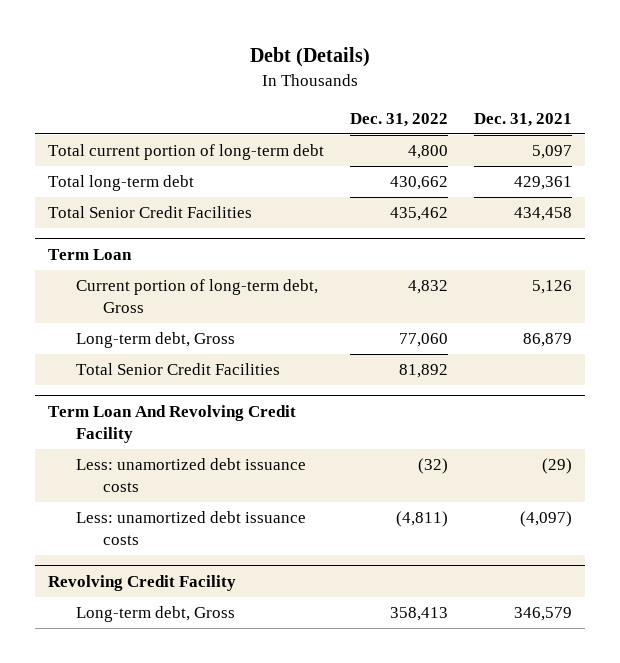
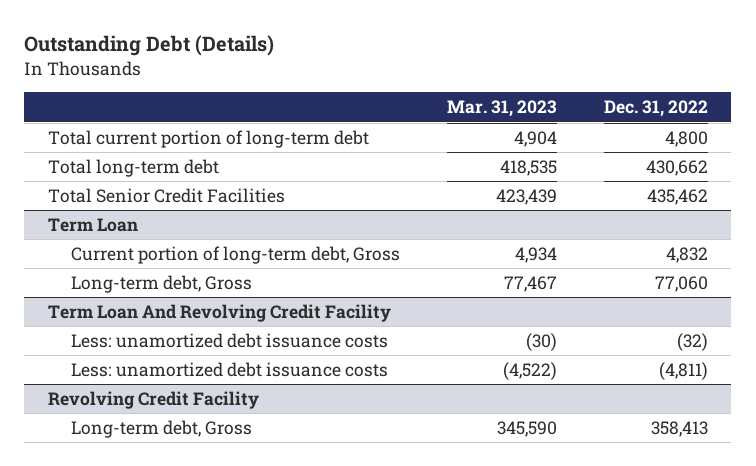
[250,47,371,68] Debt (Details) -> [24,35,275,57] Outstanding Debt (Details)
[473,112,572,127] Dec. 31, 2021 -> none
none -> [446,100,557,118] Mar. 31, 2023
[75,363,280,376] Total Senior Credit Facilities -> none

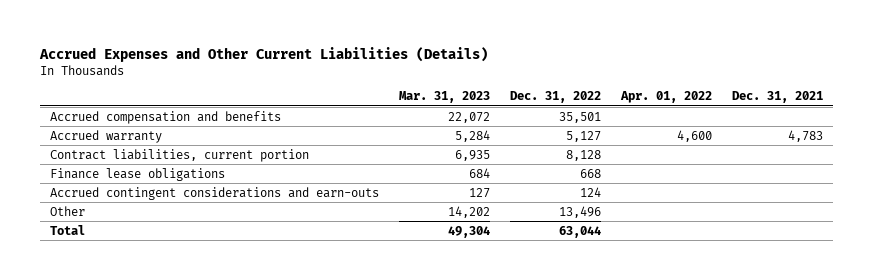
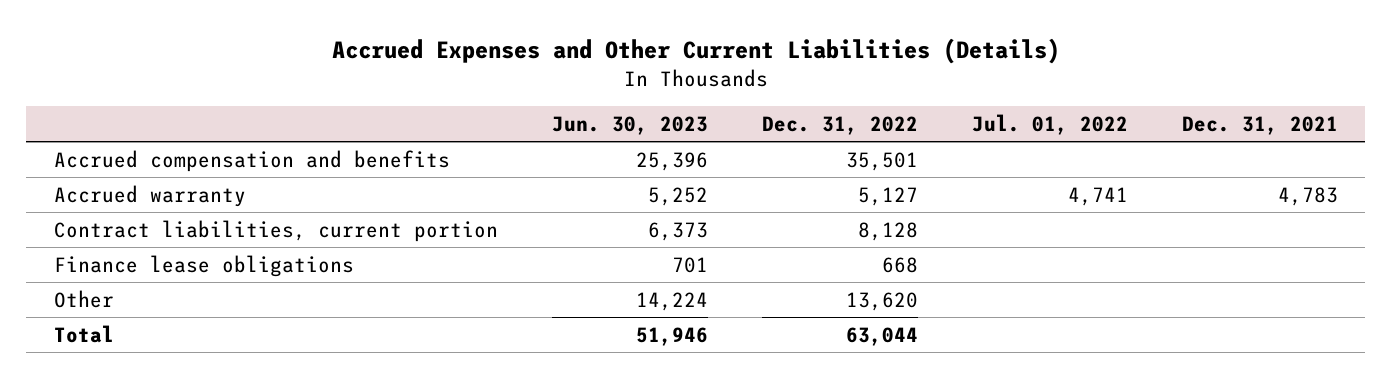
[399,91,491,104] Mar. 31, 2023 -> none
[619,91,712,104] Apr. 01, 2022 -> none
none -> [551,115,708,135] Jun. 30, 2023
none -> [971,113,1128,135] Jul. 01, 2022
[50,186,380,200] Accrued contingent considerations and earn-outs -> none
[559,205,602,218] 13,496 -> [845,291,918,311] 13,620

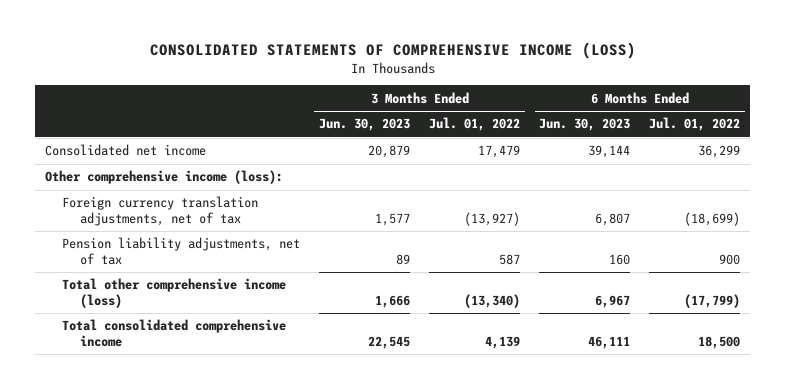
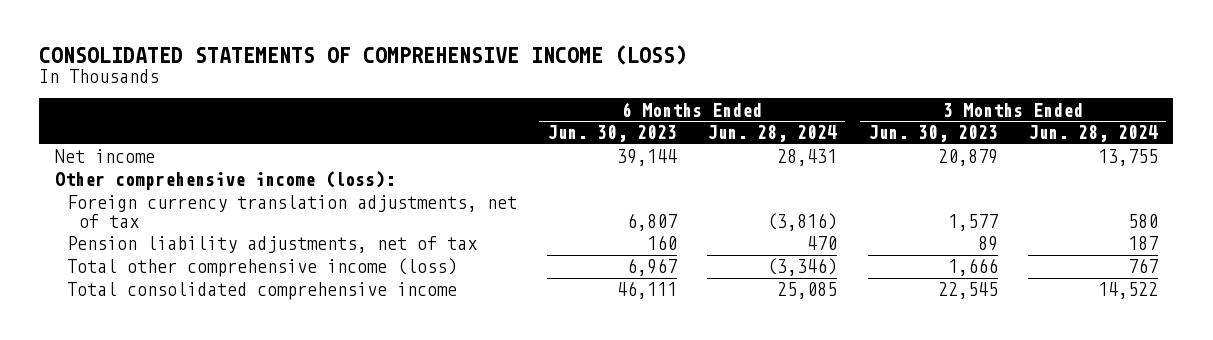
[429,117,521,132] Jul. 01, 2022 -> none
[649,117,741,132] Jul. 01, 2022 -> none
none -> [707,125,838,143] Jun. 28, 2024
none -> [1027,125,1158,143] Jun. 28, 2024
[44,144,206,157] Consolidated net income -> [54,149,155,164] Net income

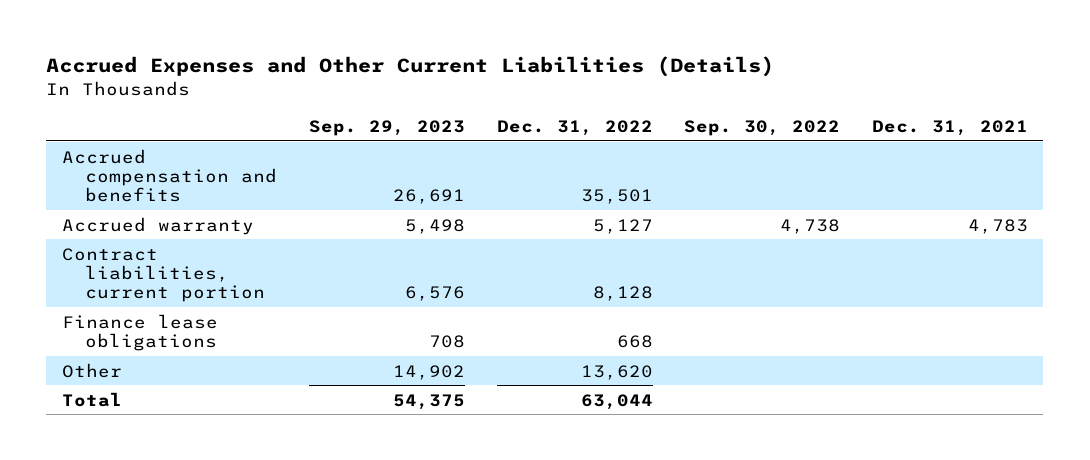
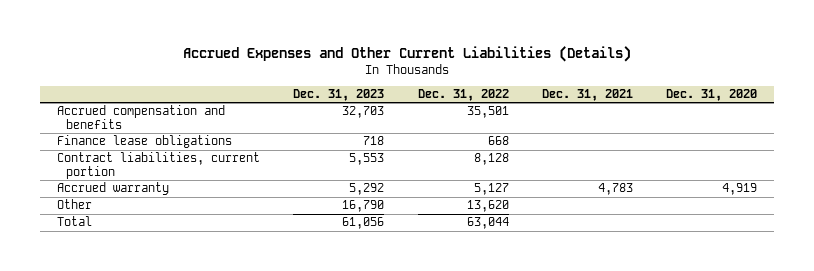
[308,119,465,136] Sep. 29, 2023 -> none
[684,119,841,136] Sep. 30, 2022 -> none
none -> [293,89,385,102] Dec. 31, 2023
none -> [666,89,758,102] Dec. 31, 2020
[62,247,266,303] Contract liabilities, current portion -> [57,152,261,179] Contract liabilities, current portion
[62,216,255,235] Accrued warranty -> [57,182,170,196] Accrued warranty

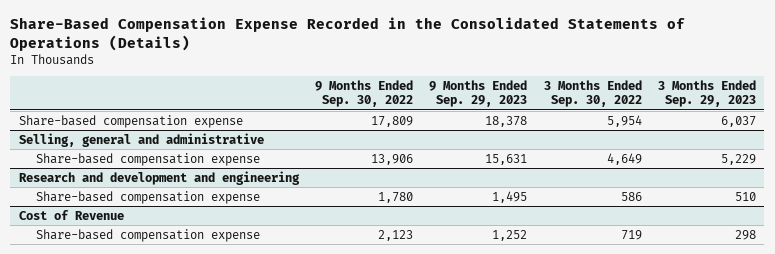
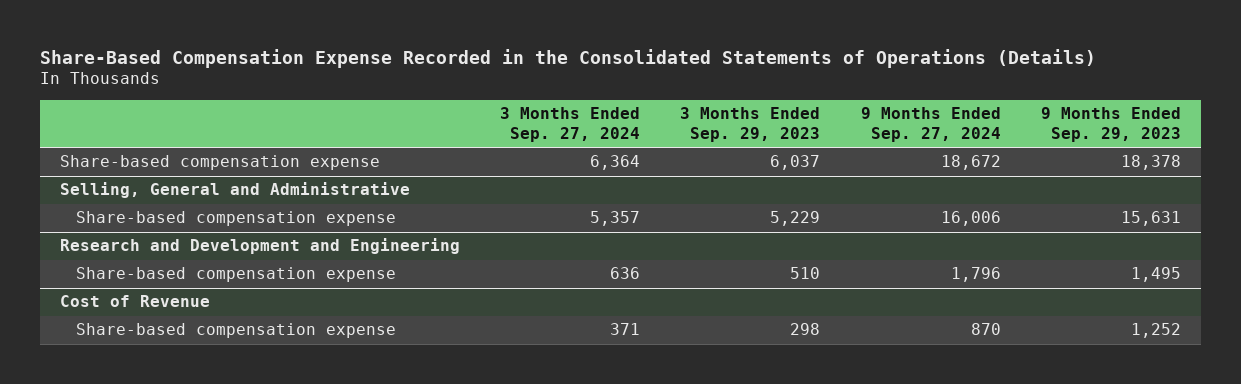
[314,79,413,108] 9 Months Ended Sep. 30, 2022 -> none
[543,79,642,108] 3 Months Ended Sep. 30, 2022 -> none
none -> [500,107,641,142] 3 Months Ended Sep. 27, 2024
none -> [860,107,1001,142] 9 Months Ended Sep. 27, 2024
[18,132,264,147] Selling, general and administrative -> [59,182,410,199] Selling, General and Administrative
[18,170,300,185] Research and development and engineering -> [59,238,460,255] Research and Development and Engineering

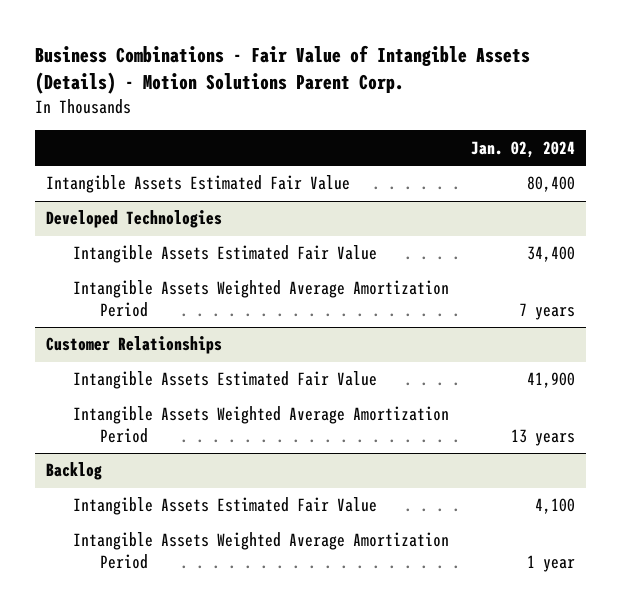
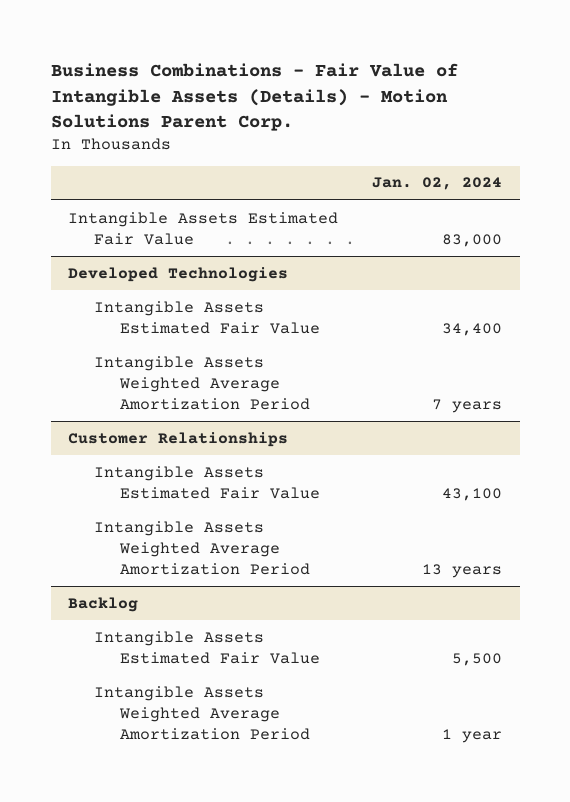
[526,176,575,193] 80,400 -> [442,233,503,247] 83,000
[526,372,575,389] 41,900 -> [442,487,503,501] 43,100
[534,498,575,515] 4,100 -> [452,652,503,666] 5,500

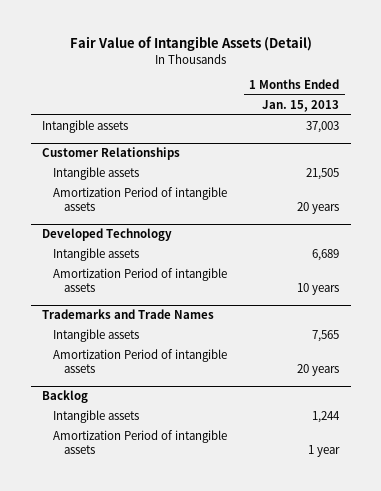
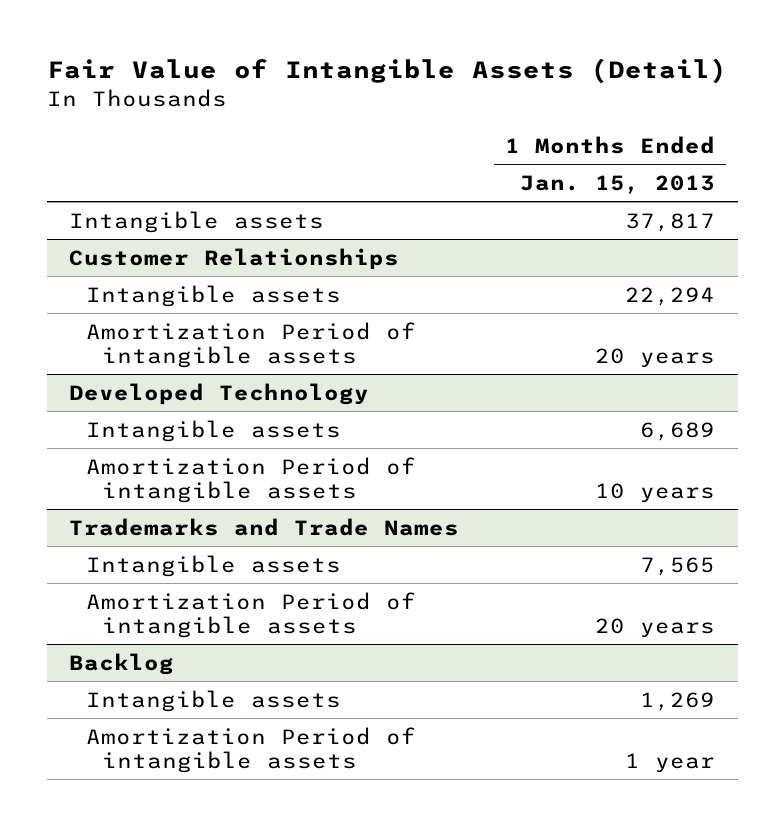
[306,121,340,134] 37,003 -> [625,212,716,232] 37,817
[306,168,340,181] 21,505 -> [625,286,716,306] 22,294
[312,411,341,424] 1,244 -> [640,691,716,711] 1,269

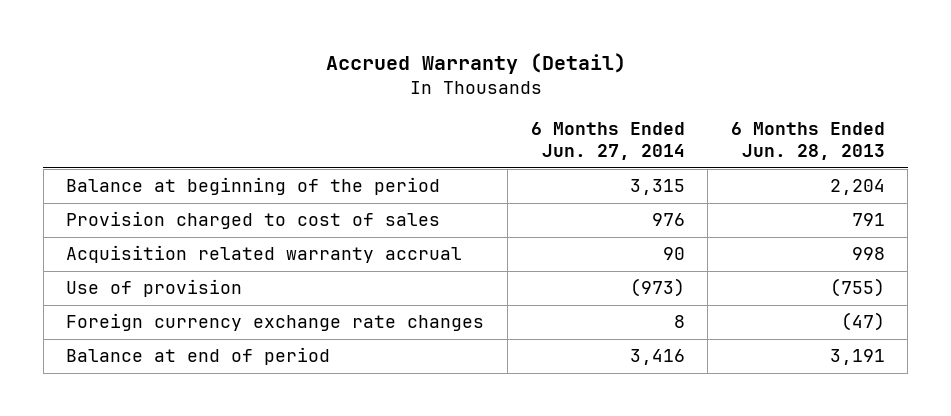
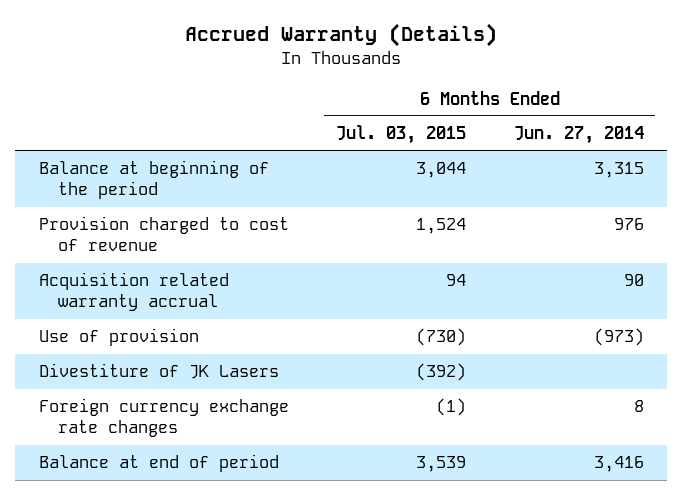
[325,53,626,75] Accrued Warranty (Detail) -> [185,23,498,48] Accrued Warranty (Details)
[730,121,885,161] 6 Months Ended Jun. 28, 2013 -> none
none -> [336,125,467,145] Jul. 03, 2015
[66,211,441,230] Provision charged to cost of sales -> [38,216,289,252] Provision charged to cost of revenue
none -> [38,363,279,380] Divestiture of JK Lasers

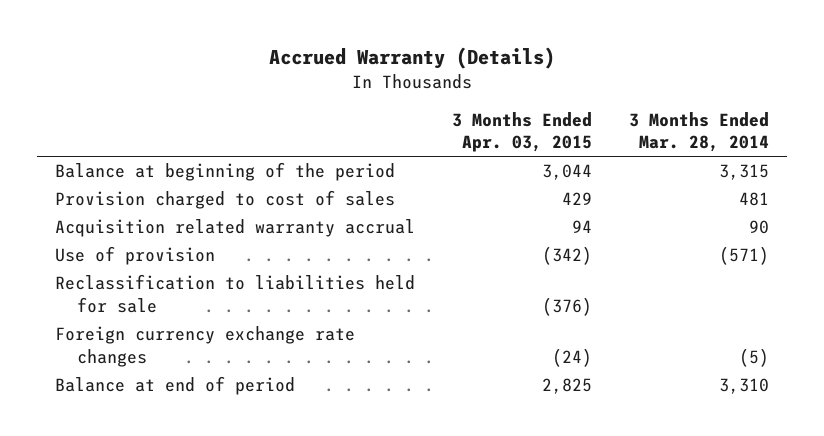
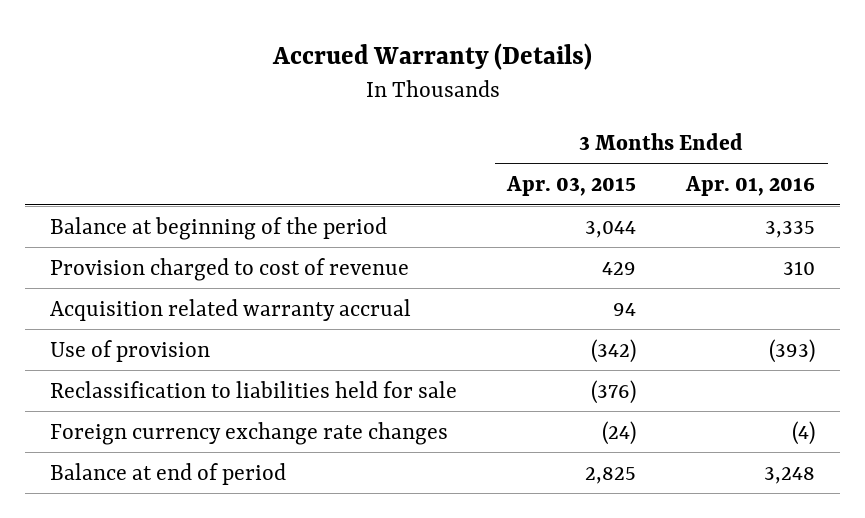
[628,111,769,153] 3 Months Ended Mar. 28, 2014 -> none
none -> [685,176,816,197] Apr. 01, 2016
[55,190,396,210] Provision charged to cost of sales -> [50,257,410,281] Provision charged to cost of revenue

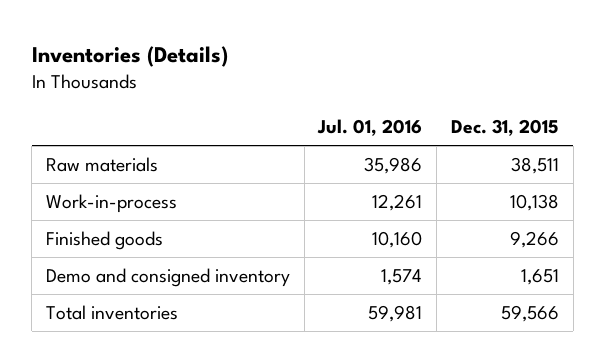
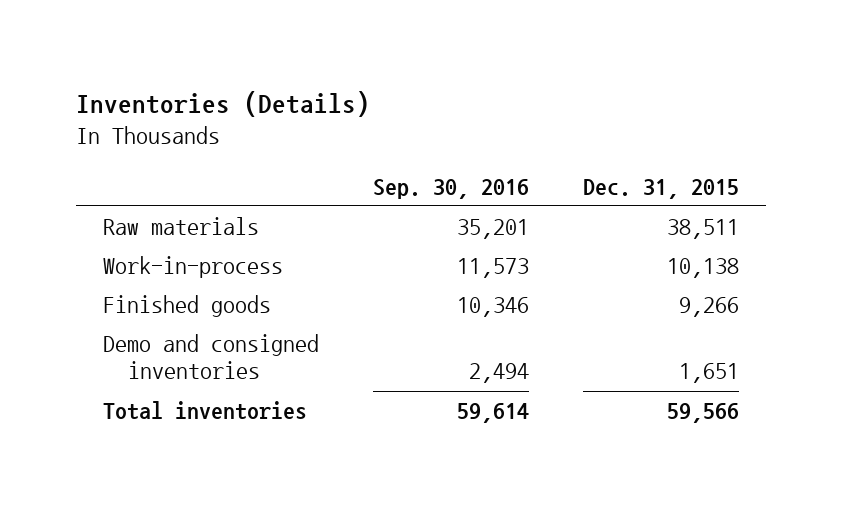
[317,118,423,136] Jul. 01, 2016 -> none
none -> [372,178,529,199] Sep. 30, 2016
[46,268,291,288] Demo and consigned inventory -> [102,334,319,380] Demo and consigned inventories

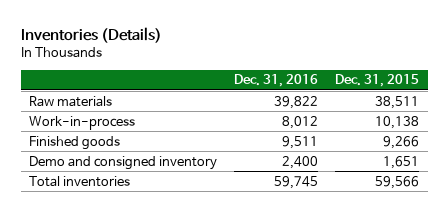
[372,178,529,199] Sep. 30, 2016 -> none
none -> [234,74,319,88] Dec. 31, 2016
[102,334,319,380] Demo and consigned inventories -> [29,155,218,170] Demo and consigned inventory

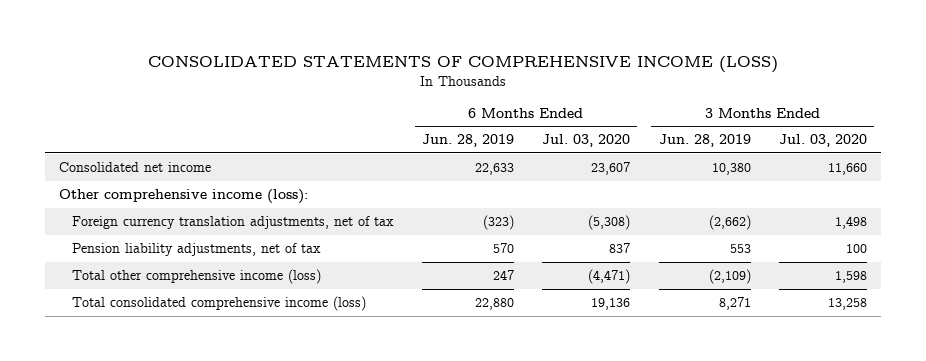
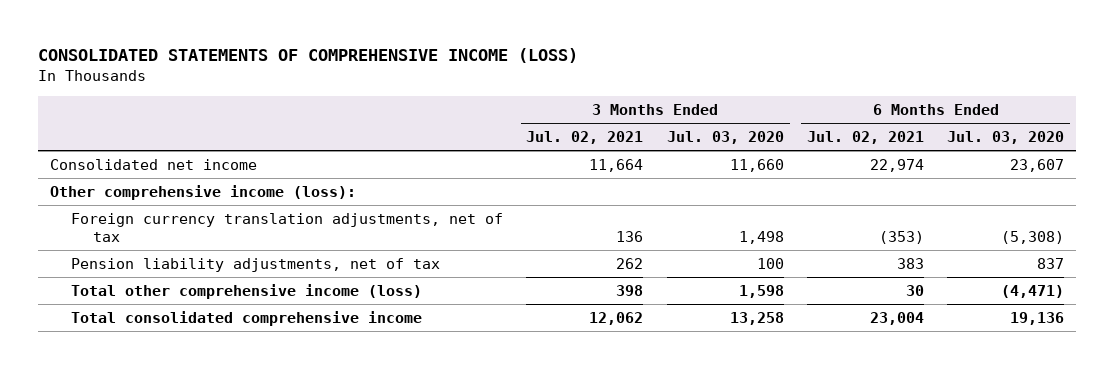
[421,134,514,148] Jun. 28, 2019 -> none
[658,134,751,148] Jun. 28, 2019 -> none
none -> [526,131,644,145] Jul. 02, 2021
none -> [806,131,924,145] Jul. 02, 2021
[72,296,367,312] Total consolidated comprehensive income (loss) -> [71,311,423,327] Total consolidated comprehensive income

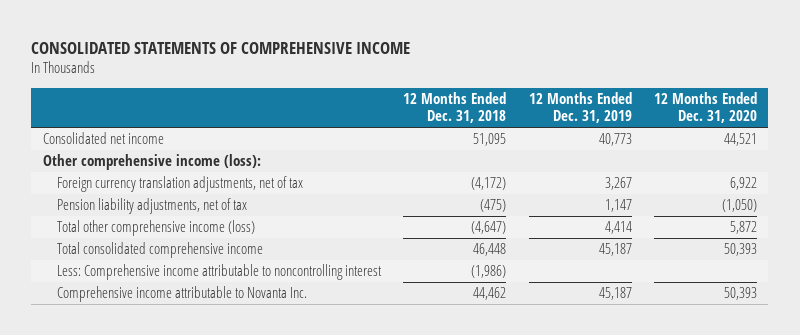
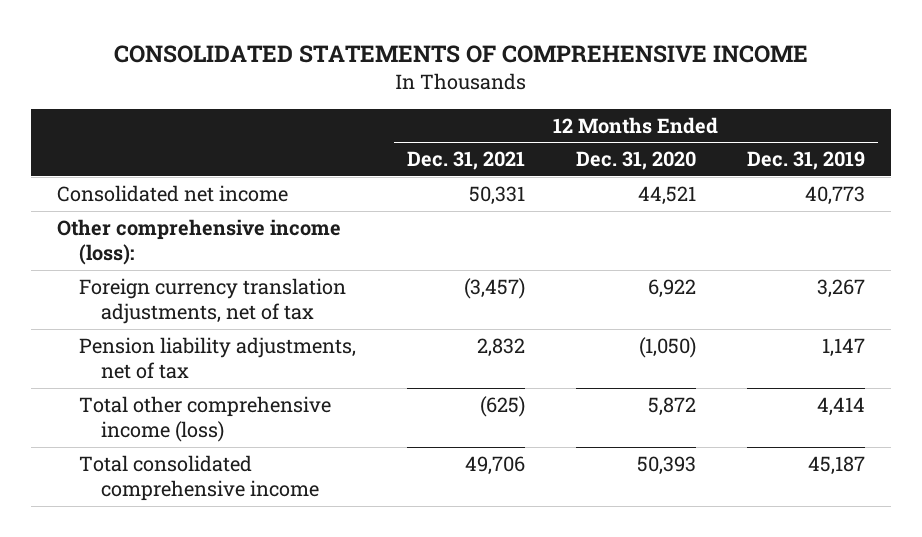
[403,92,507,124] 12 Months Ended Dec. 31, 2018 -> none
none -> [406,151,525,171] Dec. 31, 2021
[57,264,383,281] Less: Comprehensive income attributable to noncontrolling interest -> none
[57,286,308,303] Comprehensive income attributable to Novanta Inc. -> none

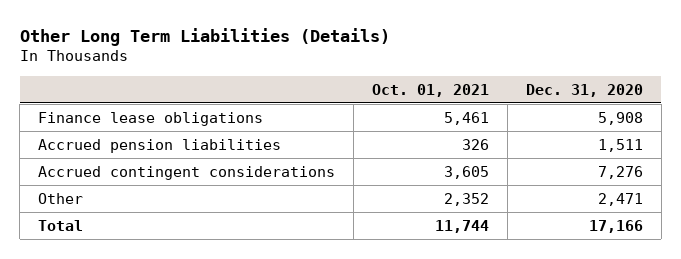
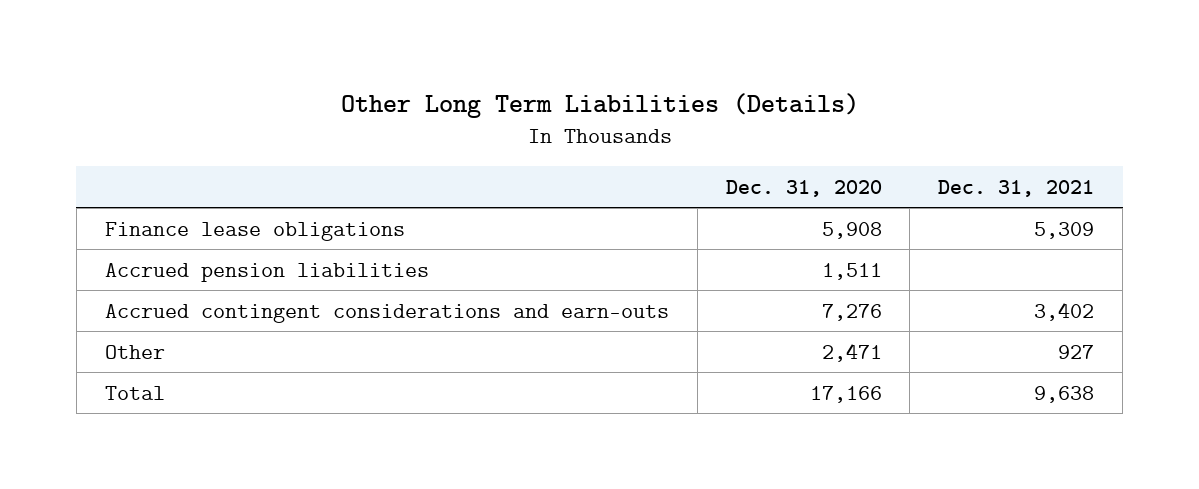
[371,83,489,97] Oct. 01, 2021 -> none
none -> [938,179,1095,197] Dec. 31, 2021
[37,165,335,180] Accrued contingent considerations -> [104,303,669,323] Accrued contingent considerations and earn-outs

